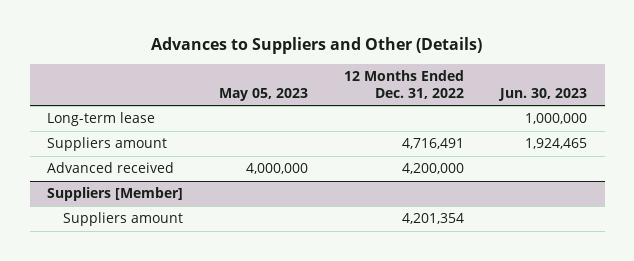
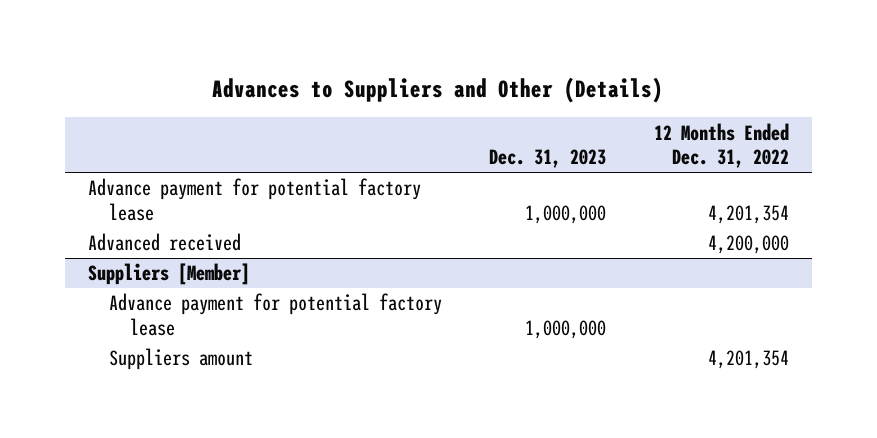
[219,87,309,101] May 05, 2023 -> none
[497,87,587,101] Jun. 30, 2023 -> none
none -> [489,149,607,169] Dec. 31, 2023
[47,112,156,127] Long-term lease -> none
[47,137,168,152] Suppliers amount -> none
none -> [88,178,422,222] Advance payment for potential factory lease
none -> [109,293,443,337] Advance payment for potential factory lease

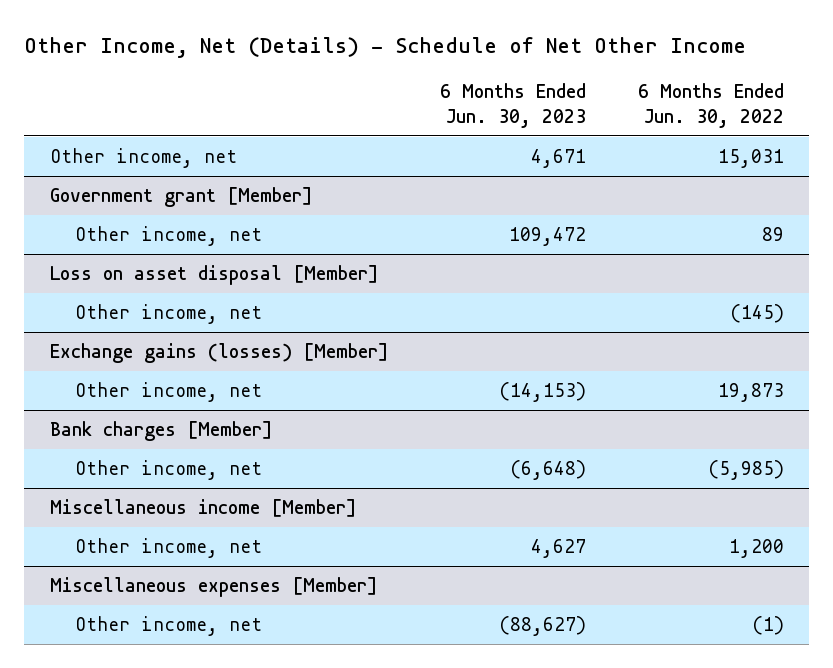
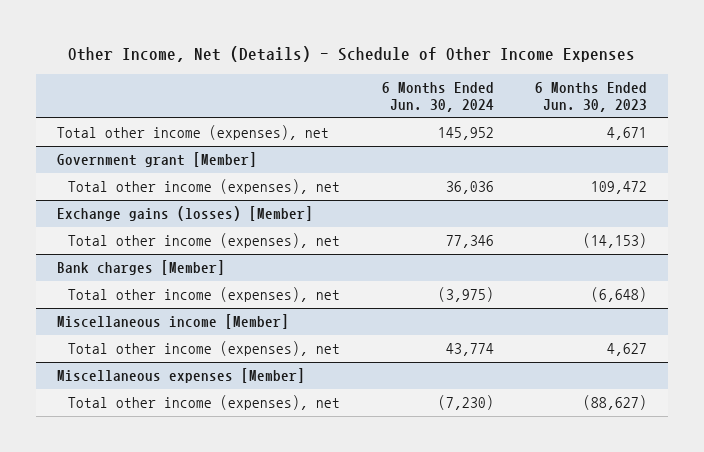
[23,37,746,59] Other Income, Net (Details) - Schedule of Net Other Income -> [68,46,636,63] Other Income, Net (Details) - Schedule of Other Income Expenses
[637,83,784,128] 6 Months Ended Jun. 30, 2022 -> none
none -> [381,81,494,113] 6 Months Ended Jun. 30, 2024
[49,148,237,169] Other income, net -> [57,125,330,141] Total other income (expenses), net
[49,265,379,286] Loss on asset disposal [Member] -> none
[75,304,263,325] Other income, net -> none
[75,226,263,247] Other income, net -> [68,179,341,195] Total other income (expenses), net
[75,382,263,403] Other income, net -> [68,233,341,249] Total other income (expenses), net
[75,460,263,481] Other income, net -> [68,287,341,303] Total other income (expenses), net
[75,538,263,559] Other income, net -> [68,341,341,357] Total other income (expenses), net
[75,616,263,637] Other income, net -> [68,395,341,411] Total other income (expenses), net

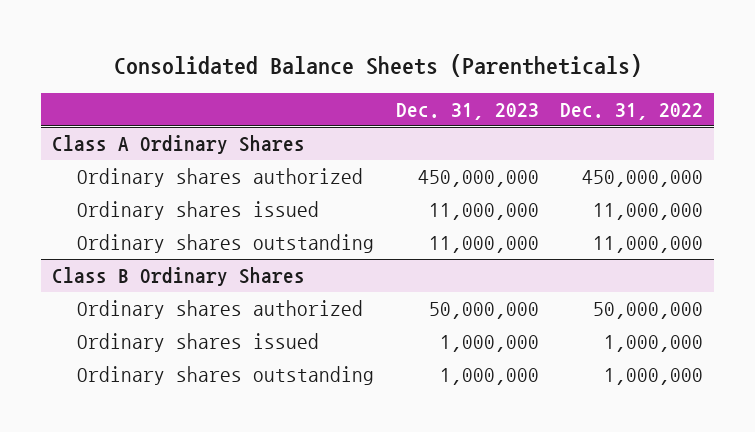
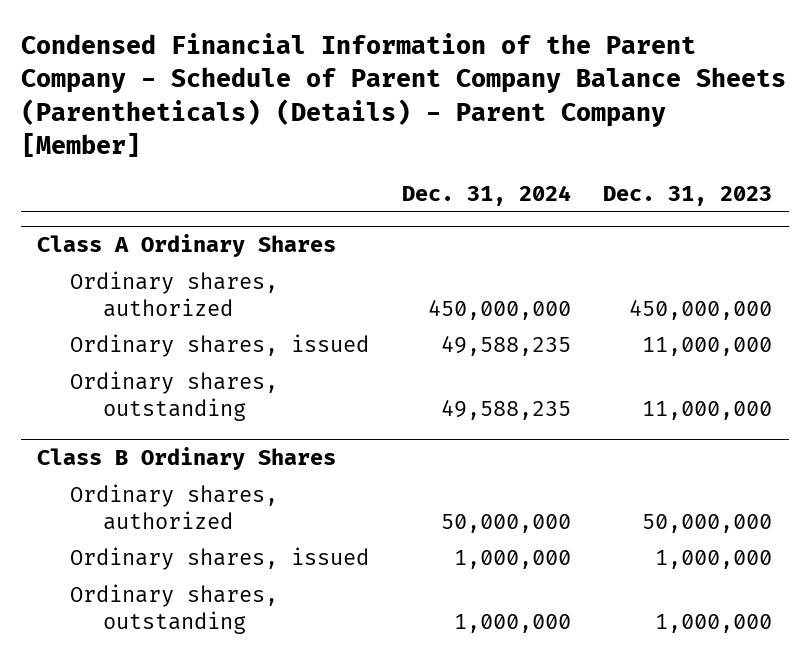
[113,53,642,77] Consolidated Balance Sheets (Parentheticals) -> [21,33,787,157] Condensed Financial Information of the Parent Company - Schedule of Parent Company Balance Sheets (Parentheticals) (Details) - Parent Company [Member]
[560,103,704,121] Dec. 31, 2022 -> none
none -> [401,184,571,206] Dec. 31, 2024
[76,168,363,188] Ordinary shares authorized -> [70,270,279,317] Ordinary shares, authorized
[76,201,319,221] Ordinary shares issued -> [70,333,370,357] Ordinary shares, issued
[76,234,374,254] Ordinary shares outstanding -> [70,370,279,421] Ordinary shares, outstanding
[76,300,363,320] Ordinary shares authorized -> [70,483,279,530] Ordinary shares, authorized
[76,333,319,353] Ordinary shares issued -> [70,546,370,570] Ordinary shares, issued
[76,366,374,386] Ordinary shares outstanding -> [70,583,279,634] Ordinary shares, outstanding

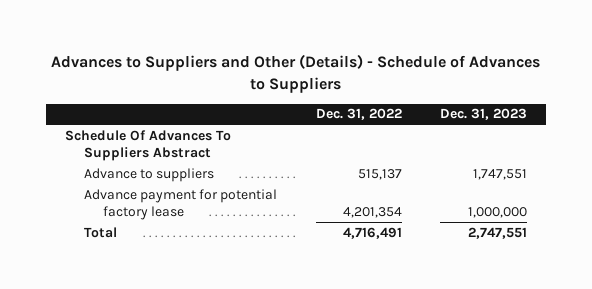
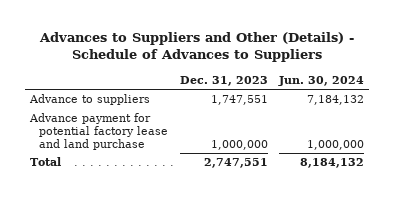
[315,108,402,121] Dec. 31, 2022 -> none
none -> [277,75,364,86] Jun. 30, 2024
[64,129,231,162] Schedule Of Advances To Suppliers Abstract -> none
[84,188,278,221] Advance payment for potential factory lease -> [29,113,169,151] Advance payment for potential factory lease and land purchase

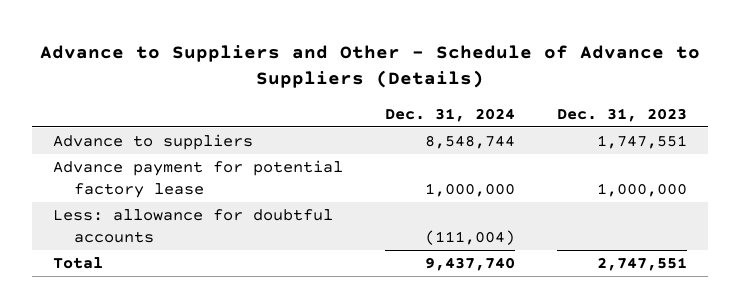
[39,31,355,63] Advances to Suppliers and Other (Details) - Schedule of Advances to Suppliers -> [39,44,700,88] Advance to Suppliers and Other - Schedule of Advance to Suppliers (Details)
[277,75,364,86] Jun. 30, 2024 -> none
none -> [384,107,515,122] Dec. 31, 2024
[29,113,169,151] Advance payment for potential factory lease and land purchase -> [52,160,343,198] Advance payment for potential factory lease
none -> [52,209,333,243] Less: allowance for doubtful accounts

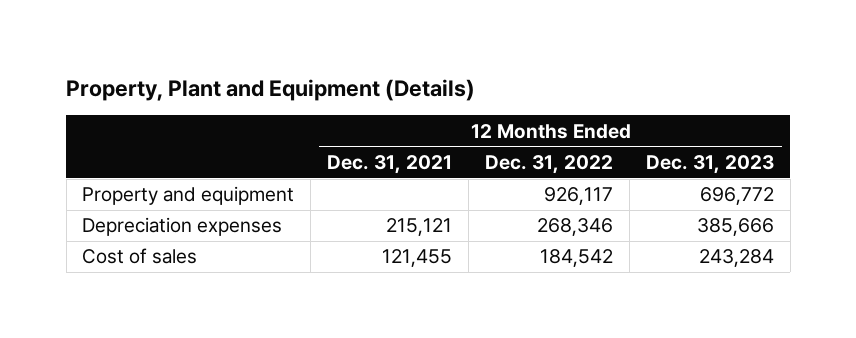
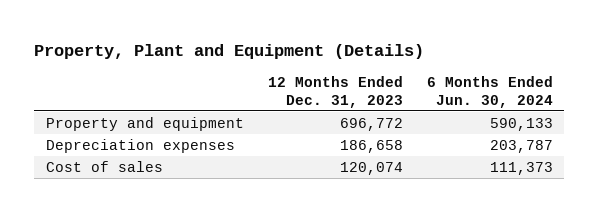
[327,155,453,175] Dec. 31, 2021 -> none
[485,155,614,175] Dec. 31, 2022 -> none
none -> [426,75,553,108] 6 Months Ended Jun. 30, 2024
[696,218,774,237] 385,666 -> [339,139,403,153] 186,658
[698,249,774,268] 243,284 -> [339,161,403,175] 120,074

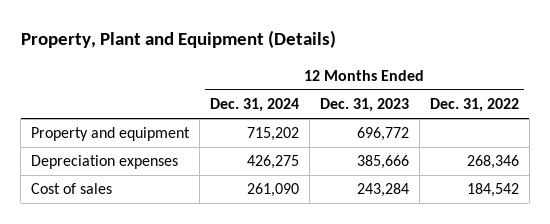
[426,75,553,108] 6 Months Ended Jun. 30, 2024 -> none
none -> [209,98,299,113] Dec. 31, 2024
none -> [429,98,519,113] Dec. 31, 2022
[339,139,403,153] 186,658 -> [356,155,409,170] 385,666
[339,161,403,175] 120,074 -> [356,183,409,198] 243,284

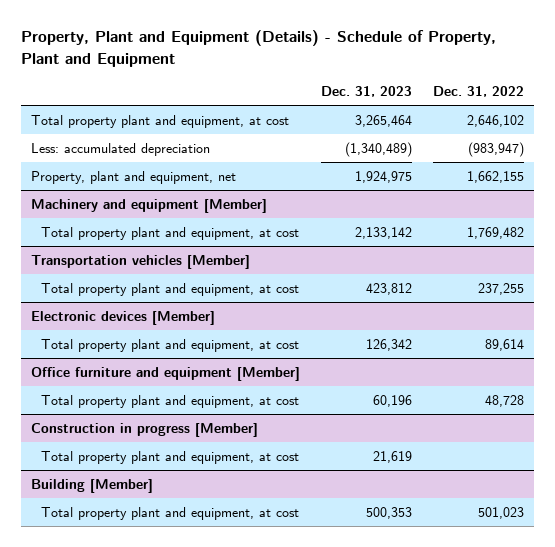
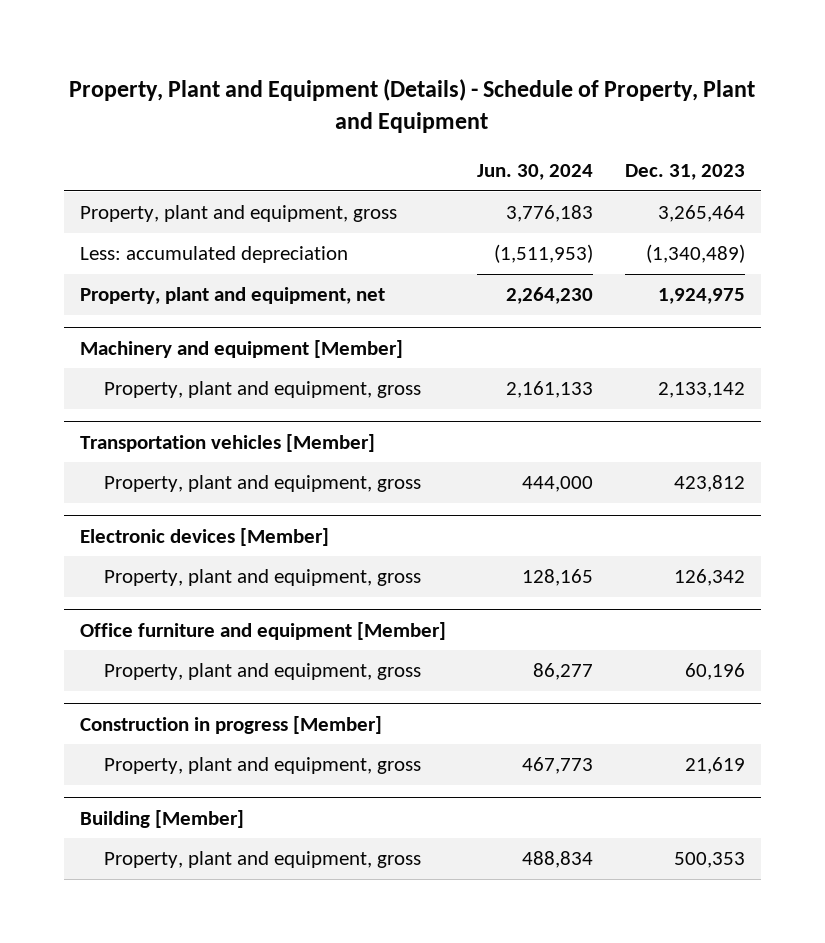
[432,86,524,98] Dec. 31, 2022 -> none
none -> [477,164,594,181] Jun. 30, 2024
[31,114,290,128] Total property plant and equipment, at cost -> [79,205,397,223] Property, plant and equipment, gross
[40,226,299,240] Total property plant and equipment, at cost -> [103,381,421,399] Property, plant and equipment, gross
[40,282,299,296] Total property plant and equipment, at cost -> [103,475,421,493] Property, plant and equipment, gross
[40,338,299,352] Total property plant and equipment, at cost -> [103,569,421,587] Property, plant and equipment, gross
[40,394,299,408] Total property plant and equipment, at cost -> [103,663,421,681] Property, plant and equipment, gross
[40,450,299,464] Total property plant and equipment, at cost -> [103,757,421,775] Property, plant and equipment, gross
[40,506,299,520] Total property plant and equipment, at cost -> [103,851,421,869] Property, plant and equipment, gross

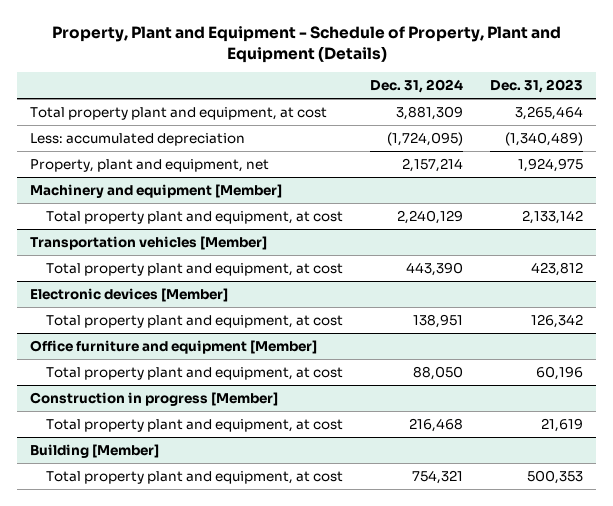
[69,78,756,134] Property, Plant and Equipment (Details) - Schedule of Property, Plant and Equipment -> [51,25,561,63] Property, Plant and Equipment - Schedule of Property, Plant and Equipment (Details)
[477,164,594,181] Jun. 30, 2024 -> none
none -> [369,78,463,93] Dec. 31, 2024
[79,205,397,223] Property, plant and equipment, gross -> [30,106,328,120] Total property plant and equipment, at cost
[103,381,421,399] Property, plant and equipment, gross -> [46,210,344,224] Total property plant and equipment, at cost
[103,475,421,493] Property, plant and equipment, gross -> [46,262,344,276] Total property plant and equipment, at cost
[103,569,421,587] Property, plant and equipment, gross -> [46,314,344,328] Total property plant and equipment, at cost
[103,663,421,681] Property, plant and equipment, gross -> [46,366,344,380] Total property plant and equipment, at cost
[103,757,421,775] Property, plant and equipment, gross -> [46,418,344,432] Total property plant and equipment, at cost
[103,851,421,869] Property, plant and equipment, gross -> [46,470,344,484] Total property plant and equipment, at cost

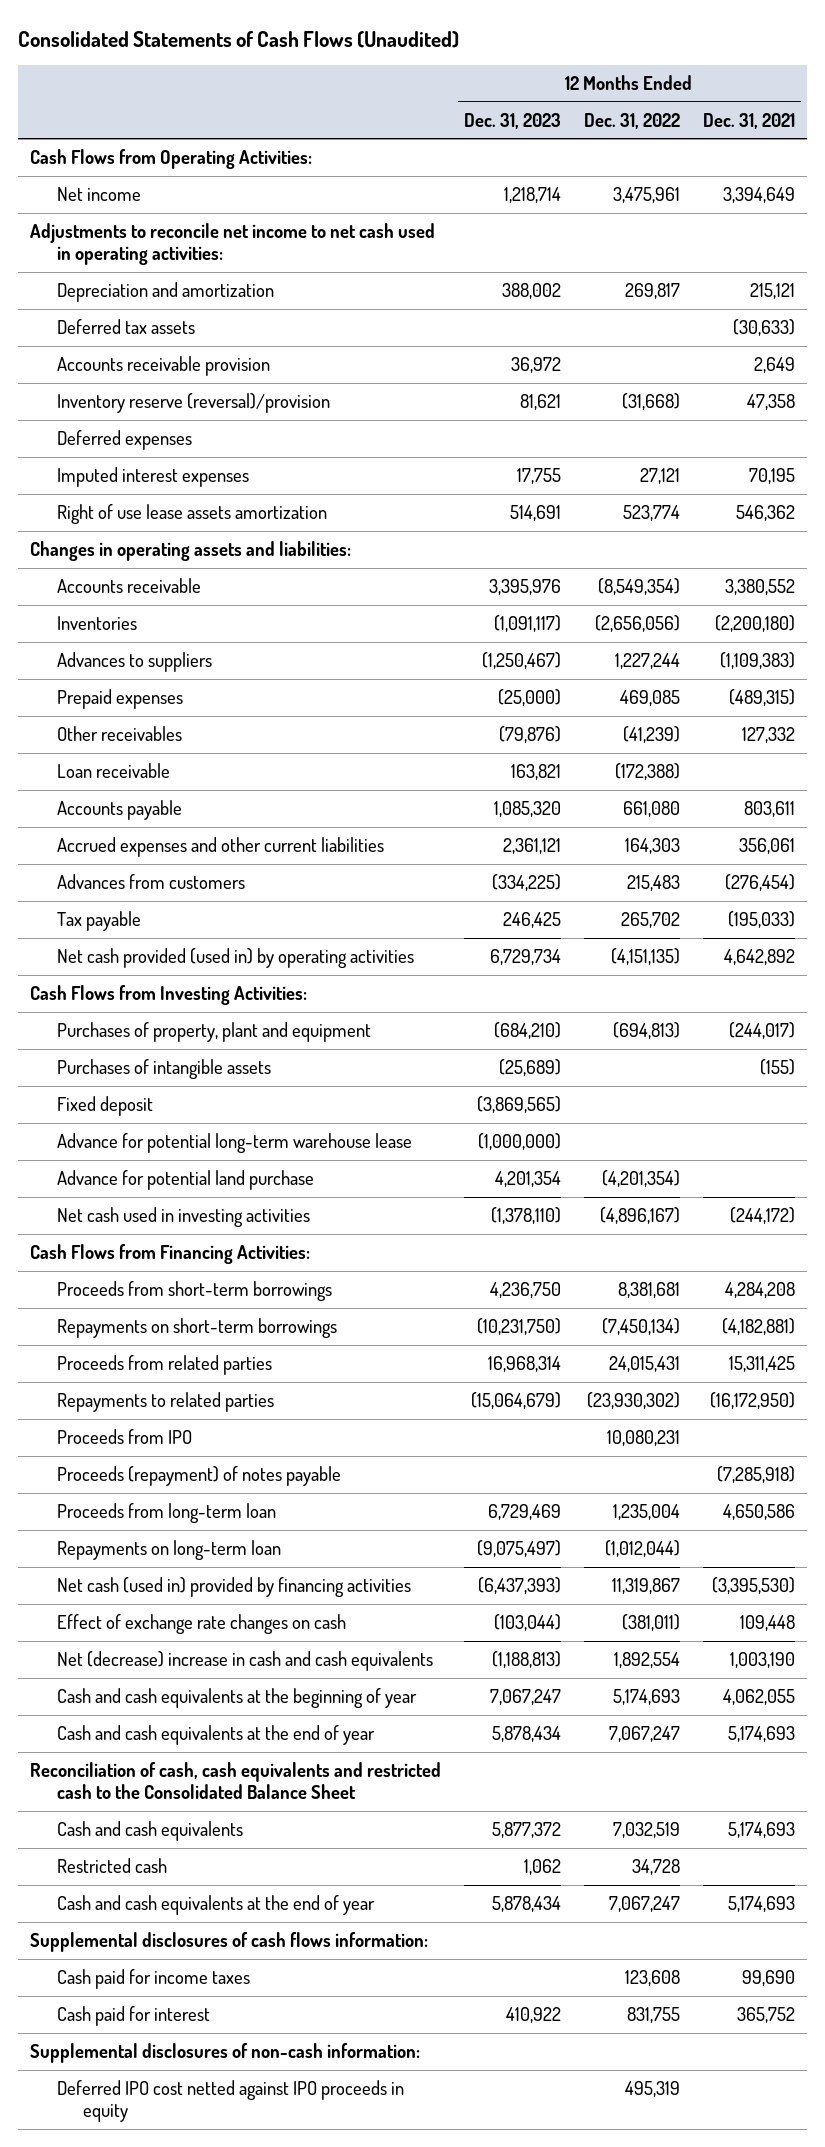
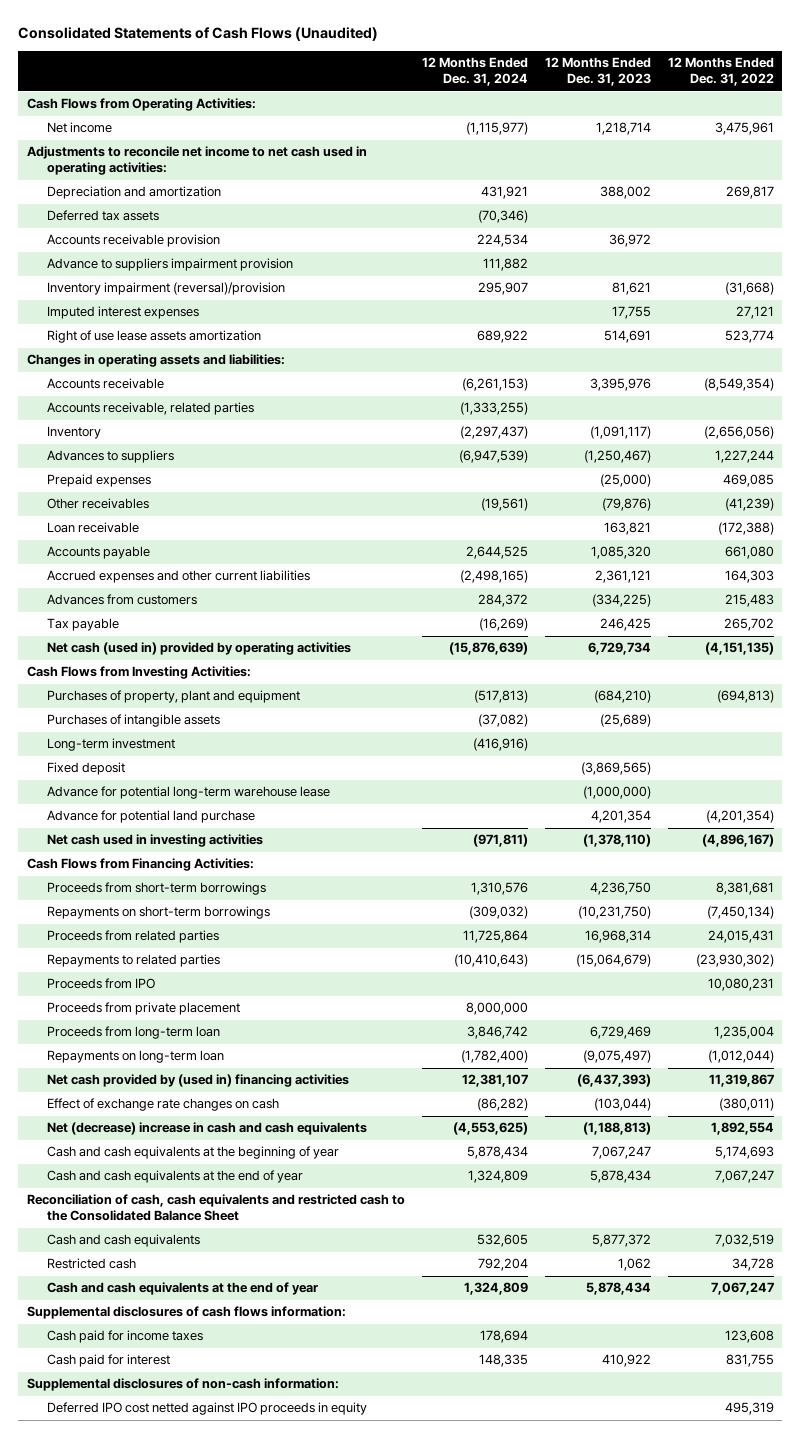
[702,112,795,129] Dec. 31, 2021 -> none
none -> [421,57,528,87] 12 Months Ended Dec. 31, 2024
[56,430,192,451] Deferred expenses -> none
none -> [46,258,293,272] Advance to suppliers impairment provision
[56,393,330,414] Inventory reserve (reversal)/provision -> [46,282,285,296] Inventory impairment (reversal)/provision
none -> [46,402,254,416] Accounts receivable, related parties
[56,616,137,631] Inventories -> [46,426,101,440] Inventory
[56,948,414,969] Net cash provided (used in) by operating activities -> [46,642,351,656] Net cash (used in) provided by operating activities
none -> [46,738,175,752] Long-term investment
[56,1466,341,1487] Proceeds (repayment) of notes payable -> none
none -> [46,1002,240,1016] Proceeds from private placement
[56,1577,411,1598] Net cash (used in) provided by financing activities -> [46,1074,349,1088] Net cash provided by (used in) financing activities
[621,1614,680,1632] (381,011) -> [718,1098,774,1112] (380,011)

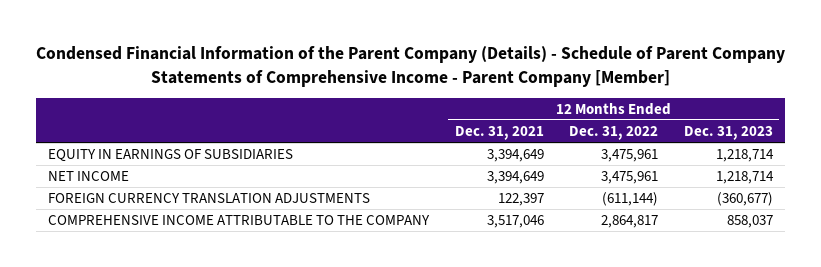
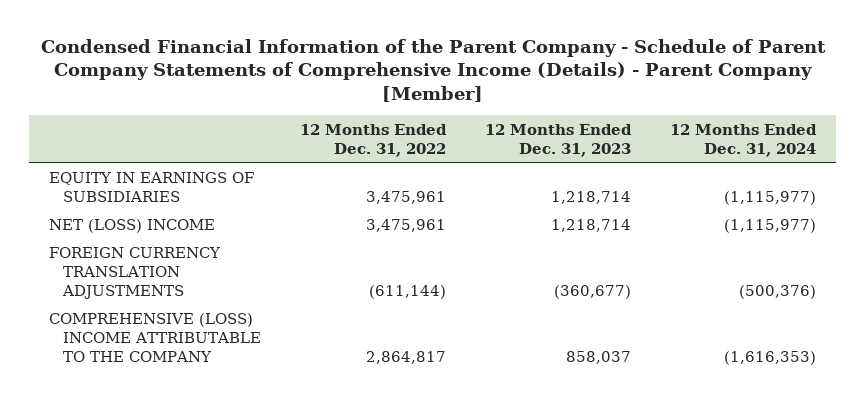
[35,46,785,87] Condensed Financial Information of the Parent Company (Details) - Schedule of Parent Company Statements of Comprehensive Income - Parent Company [Member] -> [40,38,826,102] Condensed Financial Information of the Parent Company - Schedule of Parent Company Statements of Comprehensive Income (Details) - Parent Company [Member]
[454,126,544,141] Dec. 31, 2021 -> none
none -> [670,123,818,157] 12 Months Ended Dec. 31, 2024
[48,171,130,182] NET INCOME -> [48,218,215,233] NET (LOSS) INCOME
[48,215,431,226] COMPREHENSIVE INCOME ATTRIBUTABLE TO THE COMPANY -> [48,312,262,362] COMPREHENSIVE (LOSS) INCOME ATTRIBUTABLE TO THE COMPANY

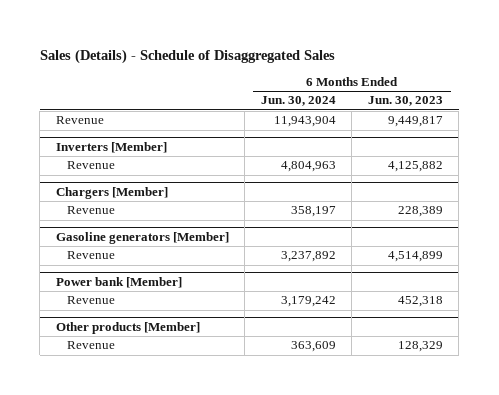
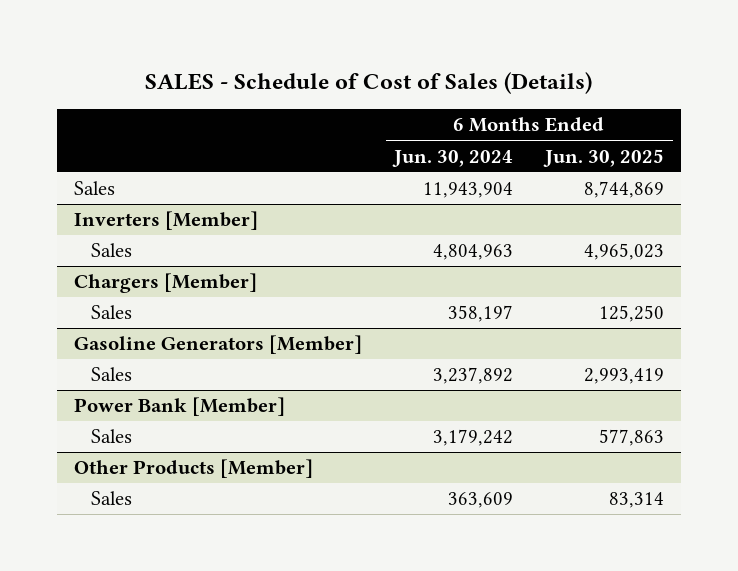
[39,48,335,64] Sales (Details) - Schedule of Disaggregated Sales -> [145,71,593,94] SALES - Schedule of Cost of Sales (Details)
[367,96,443,107] Jun. 30, 2023 -> none
none -> [543,148,665,167] Jun. 30, 2025
[55,116,104,125] Revenue -> [73,181,115,196] Sales
[67,161,116,170] Revenue -> [91,243,133,258] Sales
[67,206,116,215] Revenue -> [91,305,133,320] Sales
[55,231,229,244] Gasoline generators [Member] -> [73,335,362,355] Gasoline Generators [Member]
[67,251,116,260] Revenue -> [91,367,133,382] Sales
[55,276,182,288] Power bank [Member] -> [73,397,285,417] Power Bank [Member]
[67,296,116,305] Revenue -> [91,429,133,444] Sales
[55,321,200,334] Other products [Member] -> [73,459,313,479] Other Products [Member]
[67,341,116,350] Revenue -> [91,491,133,506] Sales

